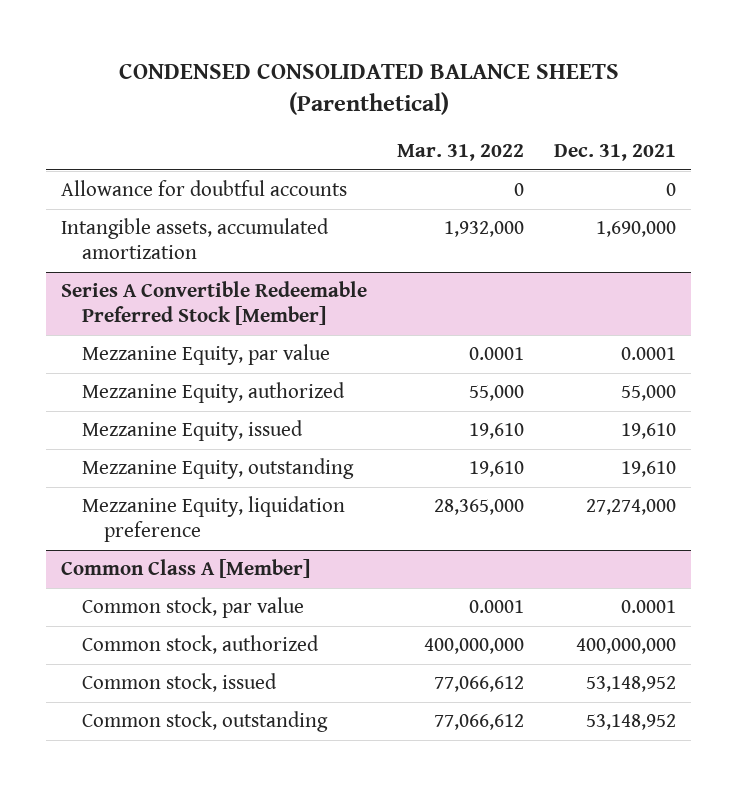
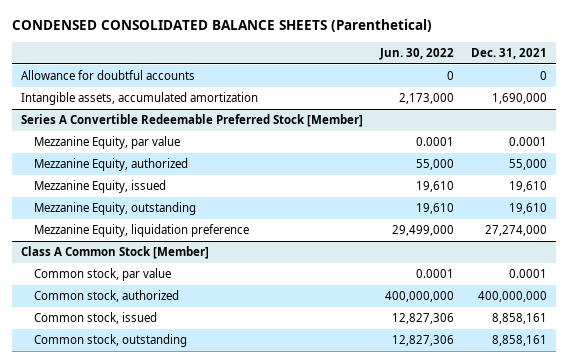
[397,144,525,162] Mar. 31, 2022 -> none
none -> [378,47,454,60] Jun. 30, 2022
[61,559,311,579] Common Class A [Member] -> [20,246,209,260] Class A Common Stock [Member]
[586,676,677,693] 53,148,952 -> [492,313,548,325] 8,858,161
[586,714,677,731] 53,148,952 -> [492,335,548,347] 8,858,161

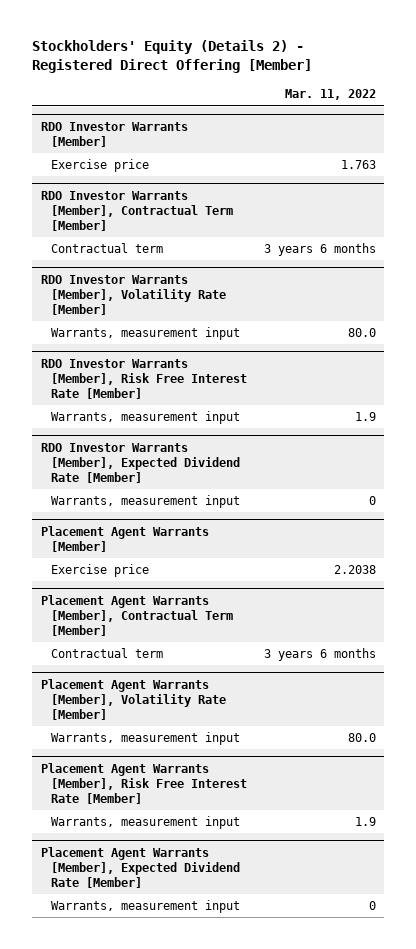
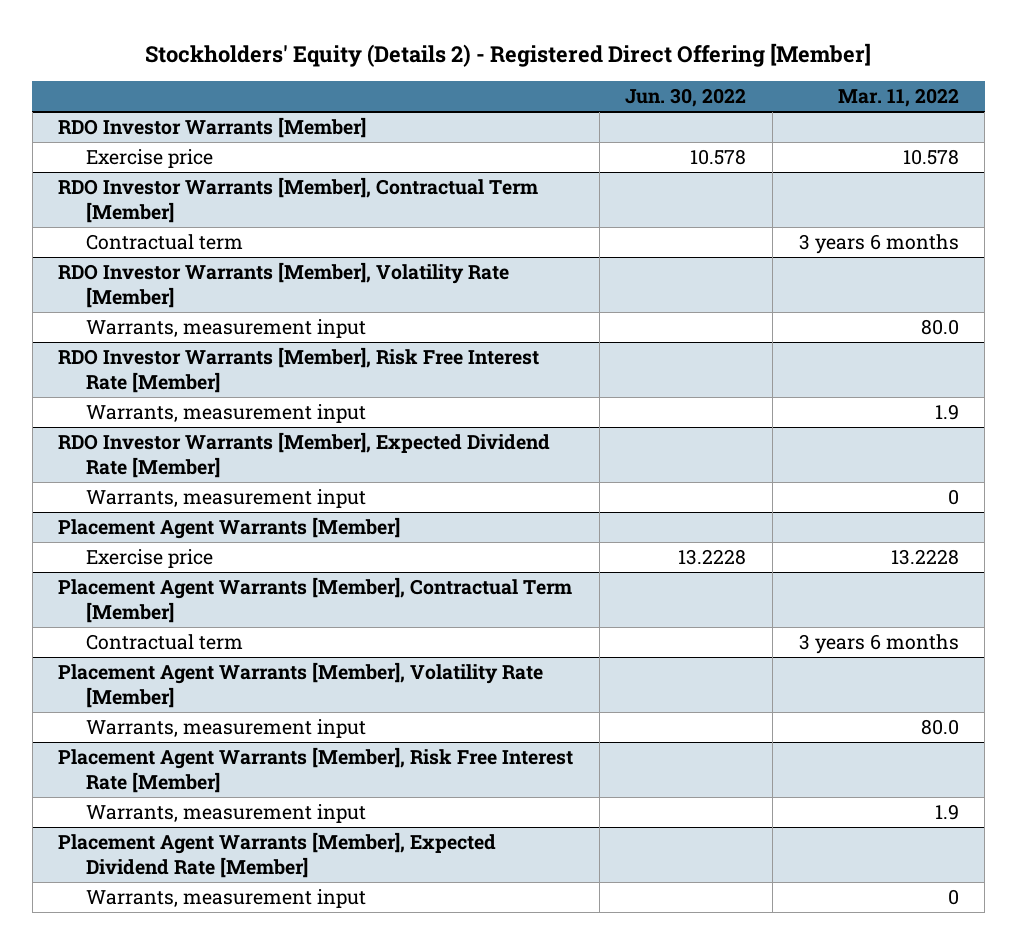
none -> [625,88,747,108] Jun. 30, 2022
[340,160,376,170] 1.763 -> [902,148,959,165] 10.578
[333,565,376,575] 2.2038 -> [890,548,959,565] 13.2228

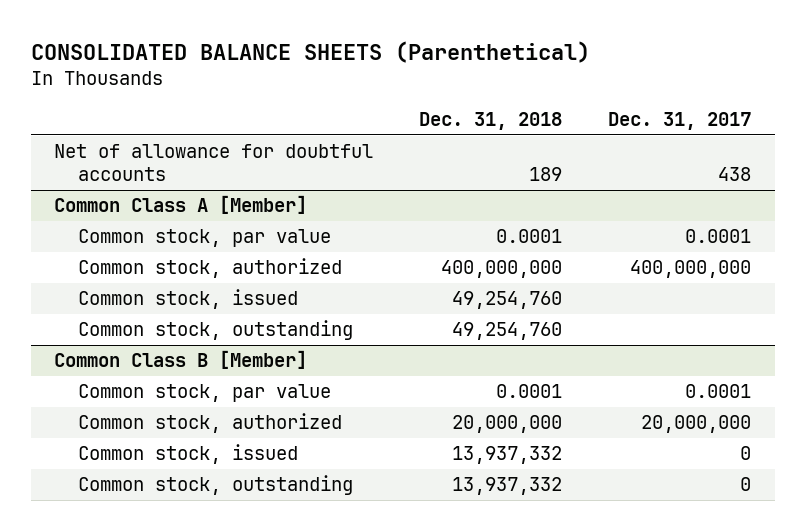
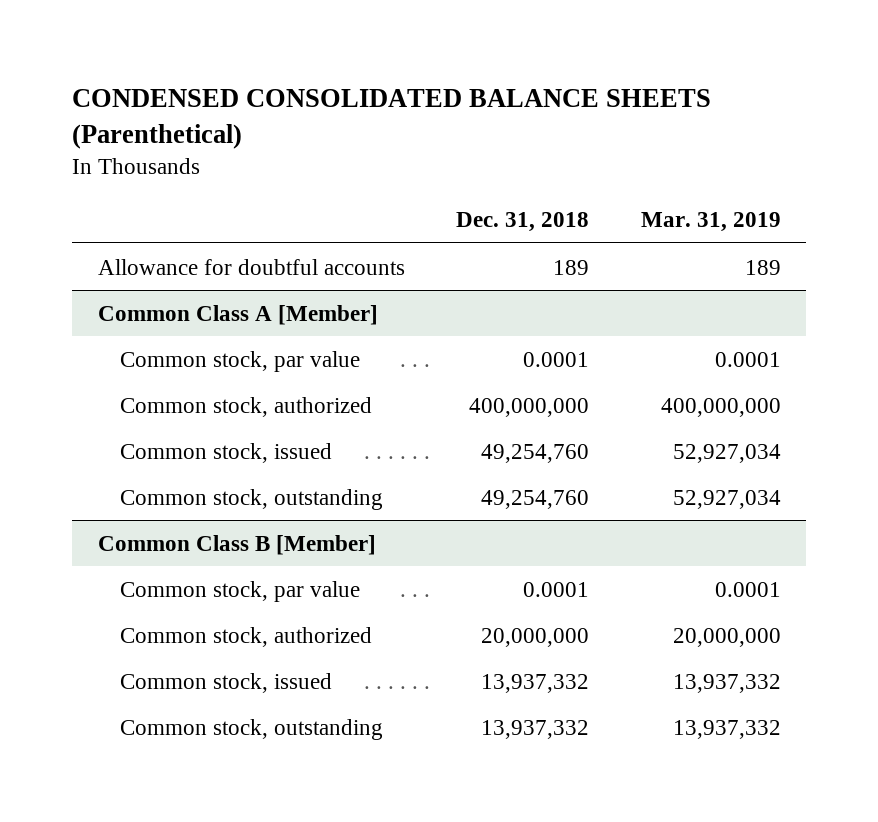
[30,41,590,64] CONSOLIDATED BALANCE SHEETS (Parenthetical) -> [71,89,711,149] CONDENSED CONSOLIDATED BALANCE SHEETS (Parenthetical)
[608,112,752,131] Dec. 31, 2017 -> none
none -> [640,212,781,233] Mar. 31, 2019
[54,144,374,182] Net of allowance for doubtful accounts -> [97,258,405,275] Allowance for doubtful accounts

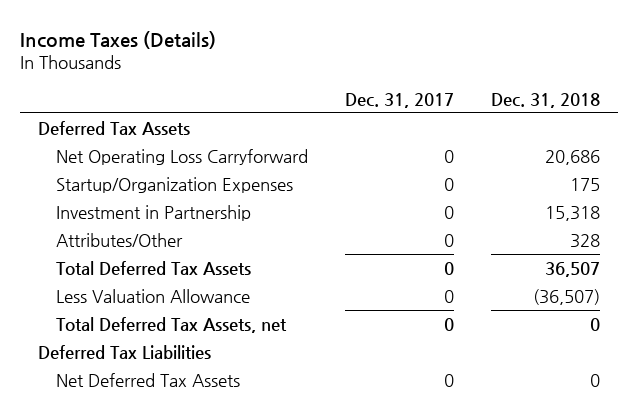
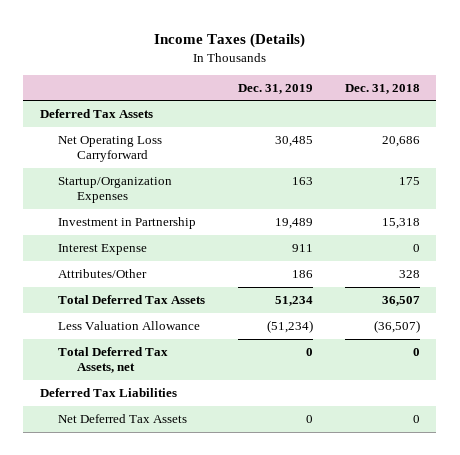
[344,92,454,108] Dec. 31, 2017 -> none
none -> [237,83,313,94] Dec. 31, 2019
none -> [58,244,148,256] Interest Expense

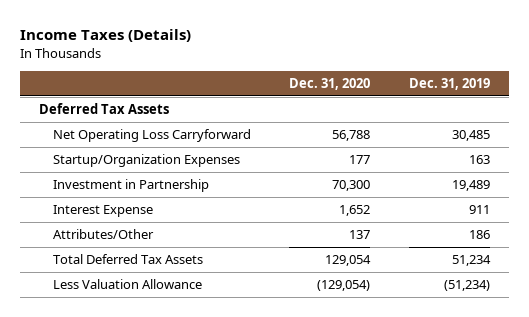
[345,83,421,94] Dec. 31, 2018 -> none
none -> [289,78,371,91] Dec. 31, 2020
[58,347,169,374] Total Deferred Tax Assets, net -> none
[39,388,177,398] Deferred Tax Liabilities -> none
[58,414,188,424] Net Deferred Tax Assets -> none

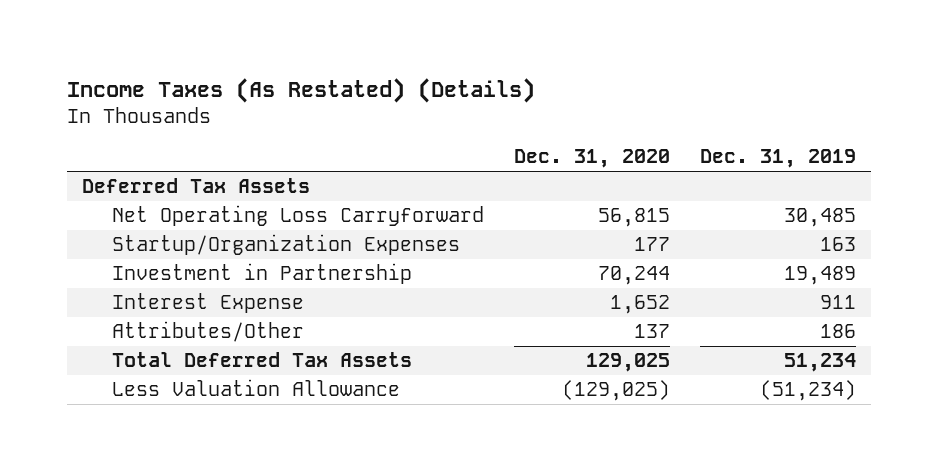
[19,29,191,43] Income Taxes (Details) -> [67,78,536,104] Income Taxes (As Restated) (Details)
[332,130,371,142] 56,788 -> [597,208,670,228] 56,815
[332,180,371,192] 70,300 -> [597,266,670,286] 70,244
[325,255,372,267] 129,054 -> [585,353,670,373] 129,025
[317,280,371,292] (129,054) -> [561,380,670,402] (129,025)

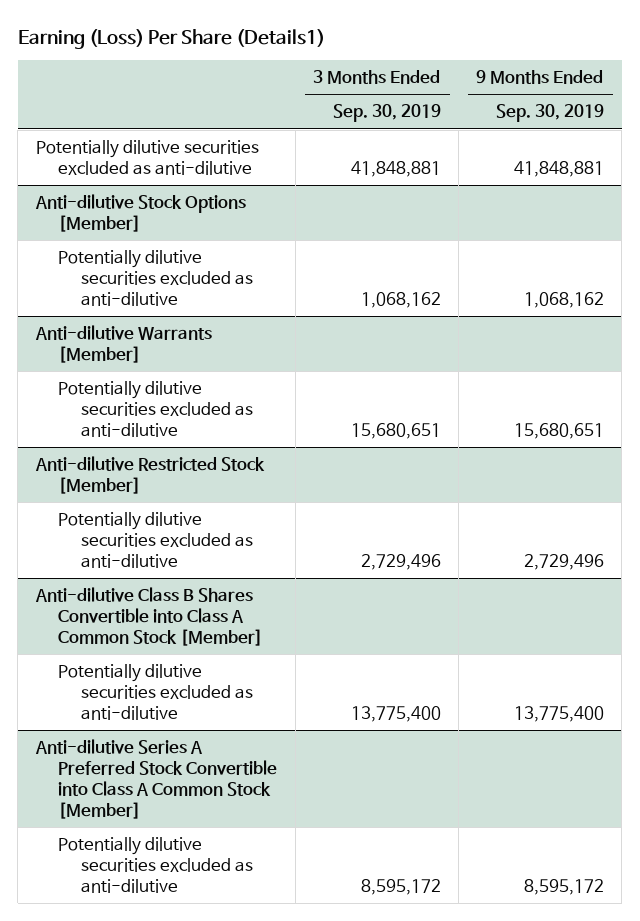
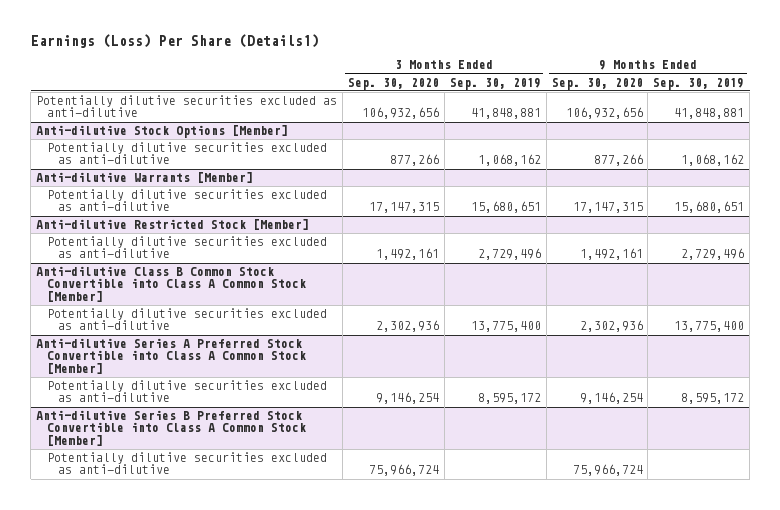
[17,28,325,49] Earning (Loss) Per Share (Details1) -> [30,34,319,49] Earnings (Loss) Per Share (Details1)
none -> [347,77,439,90] Sep. 30, 2020
none -> [551,77,643,90] Sep. 30, 2020
[34,587,264,646] Anti-dilutive Class B Shares Convertible into Class A Common Stock [Member] -> [35,266,306,302] Anti-dilutive Class B Common Stock Convertible into Class A Common Stock [Member]
none -> [35,410,306,446] Anti-dilutive Series B Preferred Stock Convertible into Class A Common Stock [Member]
none -> [46,452,327,475] Potentially dilutive securities excluded as anti-dilutive

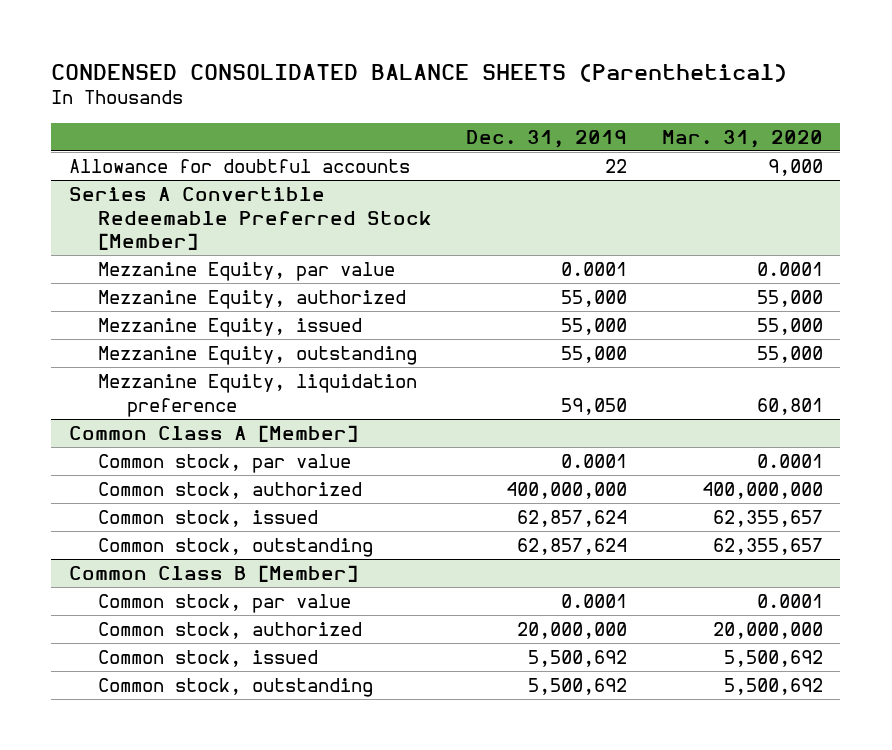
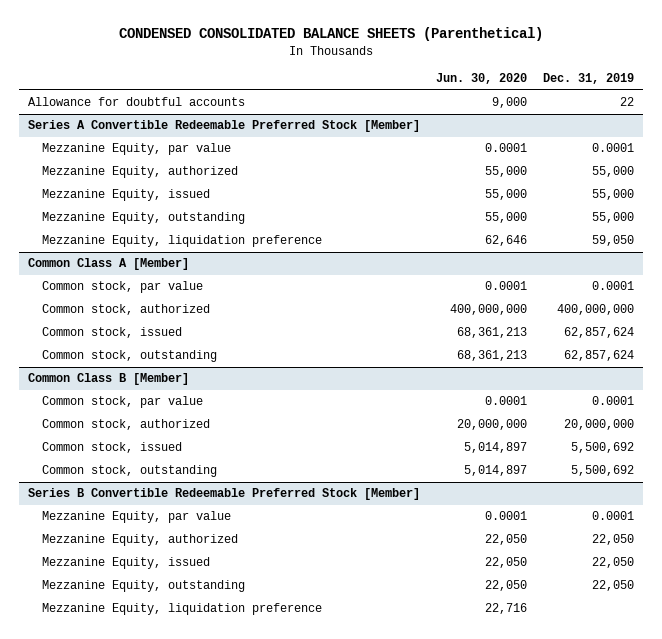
[662,129,824,148] Mar. 31, 2020 -> none
none -> [435,73,527,85] Jun. 30, 2020
none -> [27,488,420,501] Series B Convertible Redeemable Preferred Stock [Member]
none -> [41,511,231,524] Mezzanine Equity, par value
none -> [41,534,238,547] Mezzanine Equity, authorized
none -> [41,557,210,570] Mezzanine Equity, issued
none -> [41,580,245,593] Mezzanine Equity, outstanding
none -> [41,603,322,616] Mezzanine Equity, liquidation preference

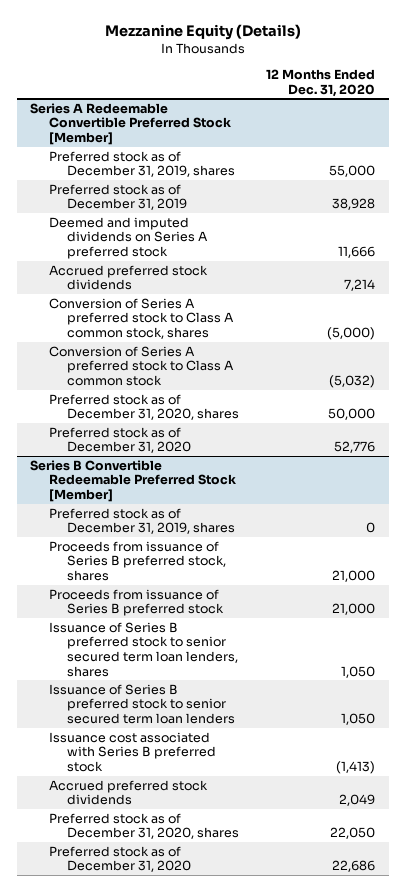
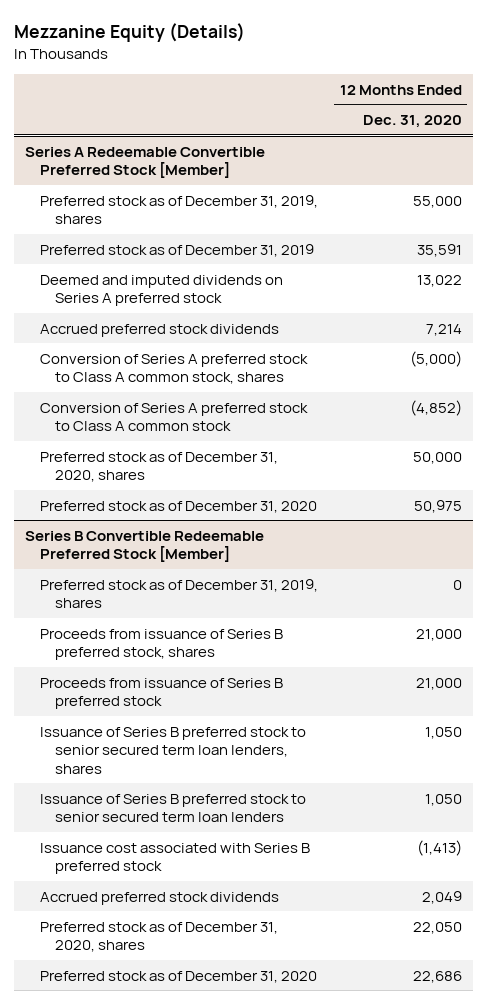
[332,198,376,211] 38,928 -> [416,243,462,257] 35,591
[338,246,376,259] 11,666 -> [416,274,462,287] 13,022
[329,375,376,389] (5,032) -> [409,399,462,416] (4,852)
[334,441,376,454] 52,776 -> [413,499,462,513] 50,975

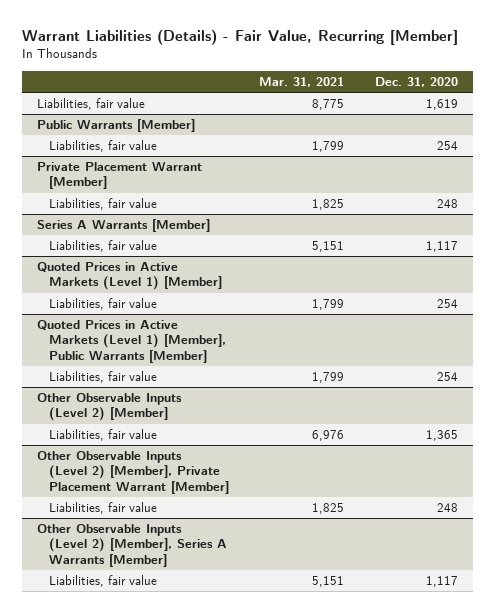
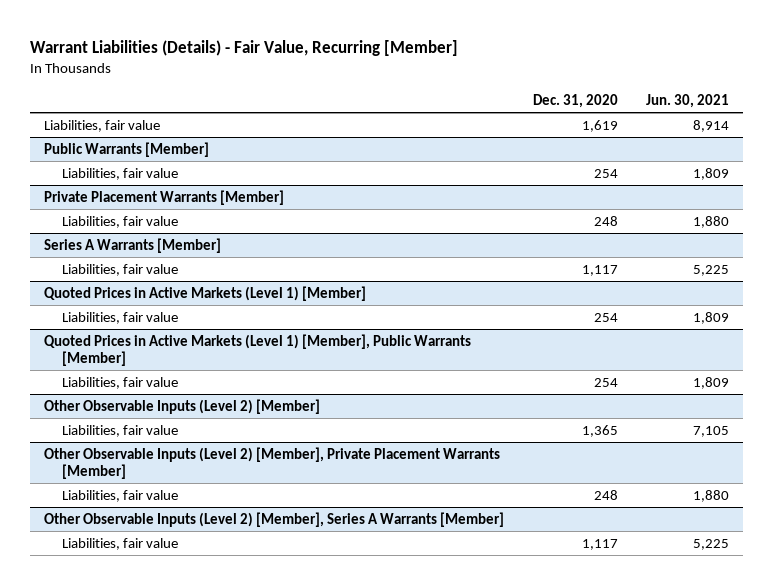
[259,77,345,88] Mar. 31, 2021 -> none
none -> [645,94,729,109] Jun. 30, 2021
[37,162,203,190] Private Placement Warrant [Member] -> [44,189,285,205] Private Placement Warrants [Member]
[37,451,229,494] Other Observable Inputs (Level 2) [Member], Private Placement Warrant [Member] -> [44,446,501,480] Other Observable Inputs (Level 2) [Member], Private Placement Warrants [Member]

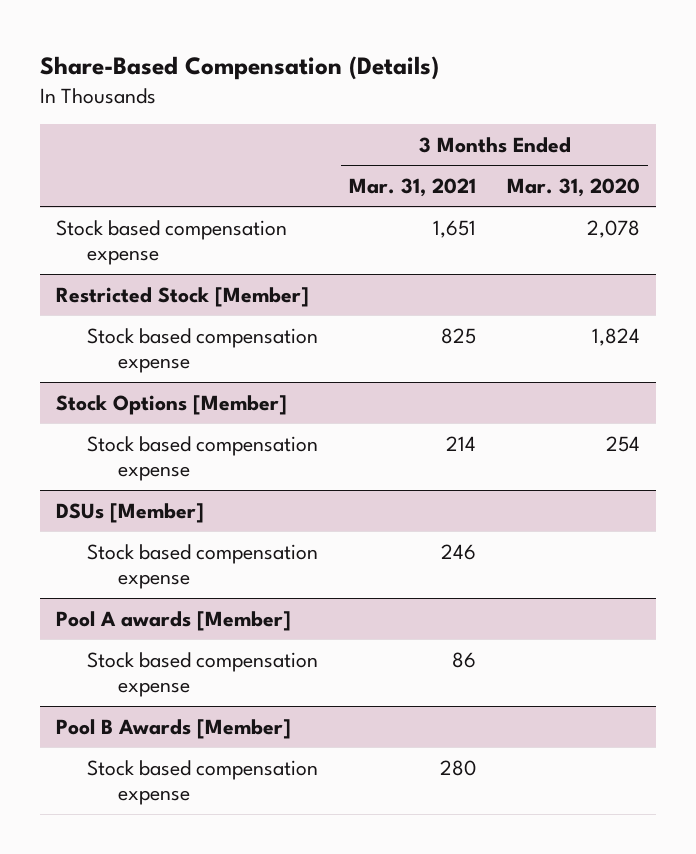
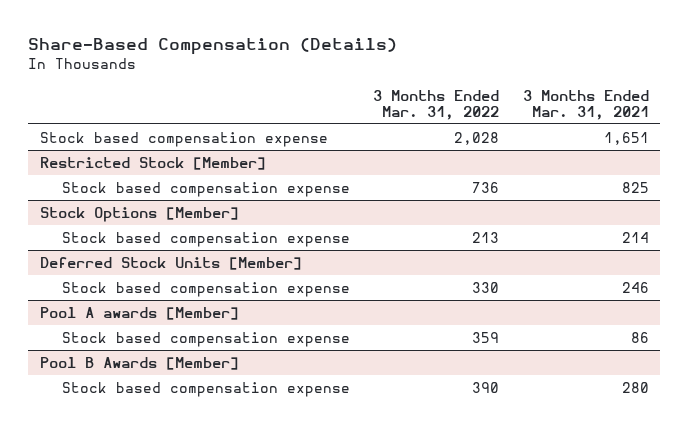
[507,177,641,197] Mar. 31, 2020 -> none
none -> [373,89,500,120] 3 Months Ended Mar. 31, 2022
[56,502,205,523] DSUs [Member] -> [39,256,302,270] Deferred Stock Units [Member]

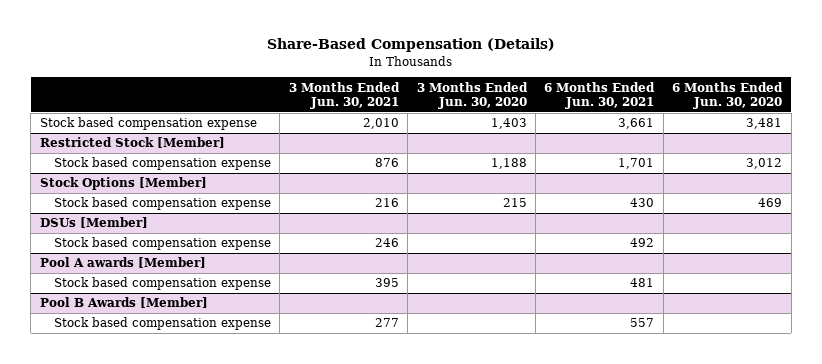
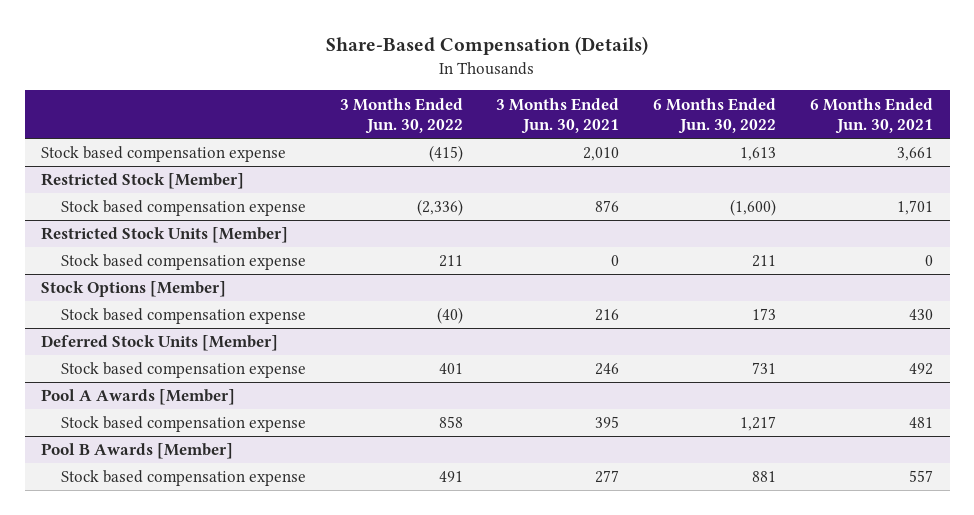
[416,81,528,110] 3 Months Ended Jun. 30, 2020 -> none
[672,81,784,110] 6 Months Ended Jun. 30, 2020 -> none
none -> [339,97,463,134] 3 Months Ended Jun. 30, 2022
none -> [652,97,776,134] 6 Months Ended Jun. 30, 2022
none -> [41,227,289,244] Restricted Stock Units [Member]
none -> [60,254,306,271] Stock based compensation expense
[39,217,148,229] DSUs [Member] -> [41,335,279,352] Deferred Stock Units [Member]
[39,257,206,269] Pool A awards [Member] -> [41,389,236,406] Pool A Awards [Member]

